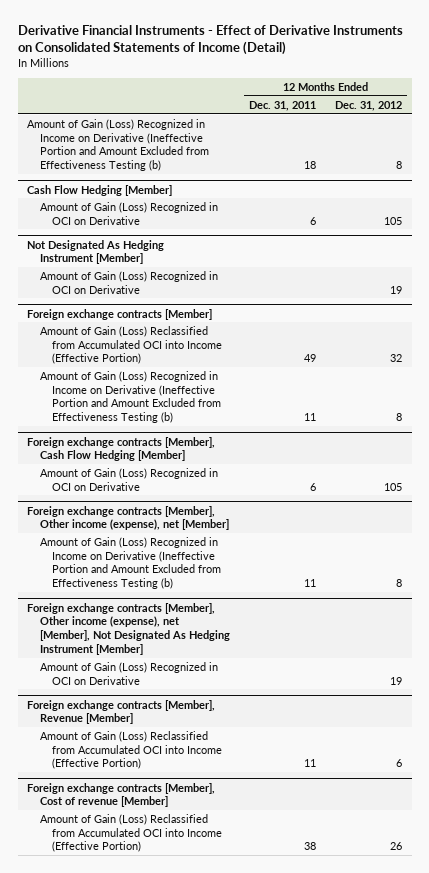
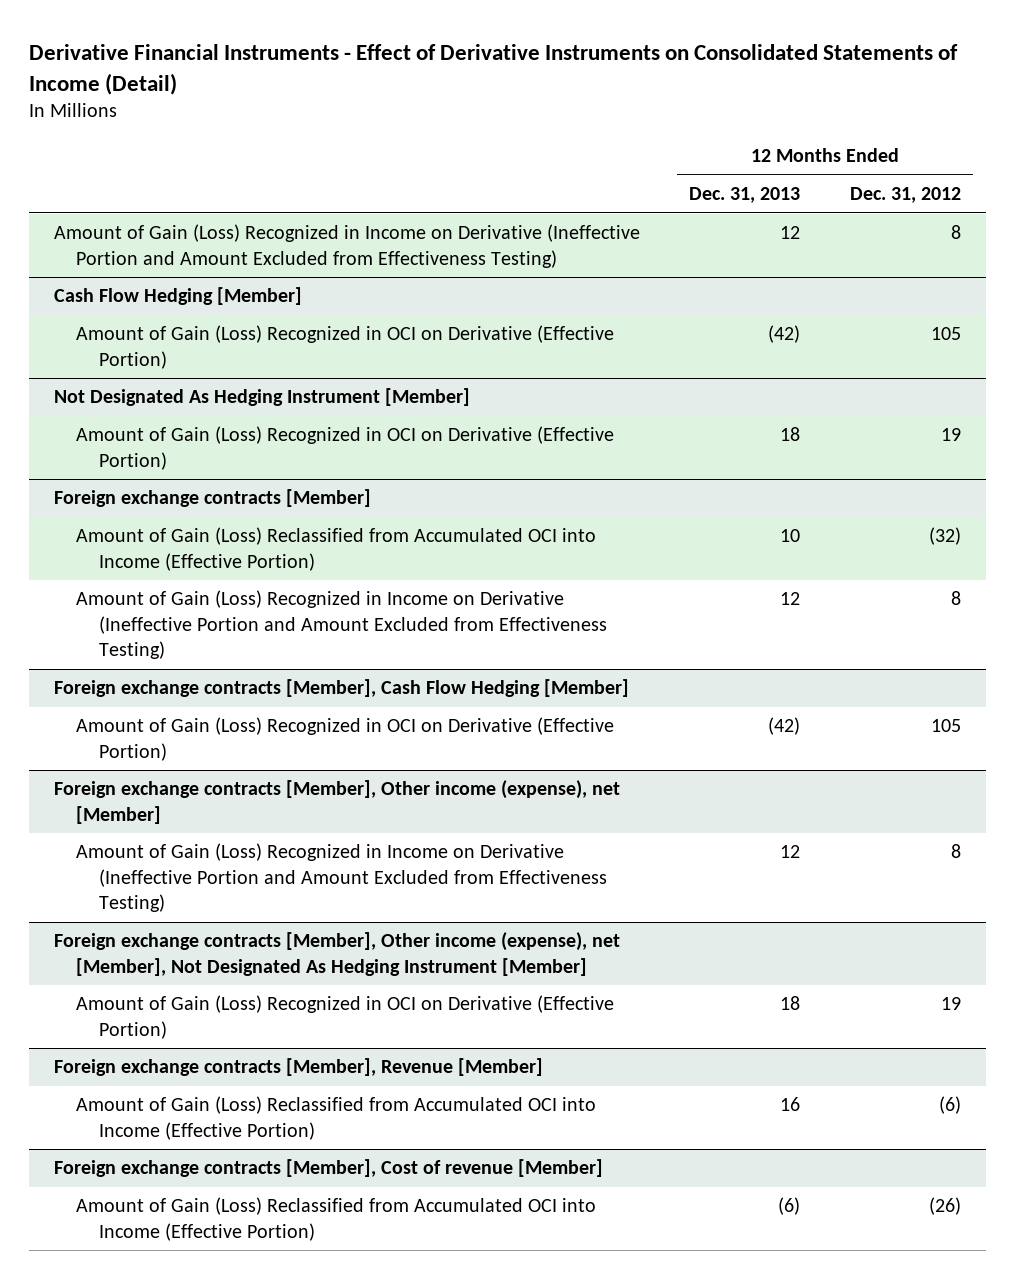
[248,100,316,111] Dec. 31, 2011 -> none
none -> [689,187,801,204] Dec. 31, 2013
[27,118,209,172] Amount of Gain (Loss) Recognized in Income on Derivative (Ineffective Portion and Amount Excluded from Effectiveness Testing (b) -> [53,224,640,268] Amount of Gain (Loss) Recognized in Income on Derivative (Ineffective Portion and Amount Excluded from Effectiveness Testing)
[39,201,218,225] Amount of Gain (Loss) Recognized in OCI on Derivative -> [76,325,615,369] Amount of Gain (Loss) Recognized in OCI on Derivative (Effective Portion)
[39,270,218,294] Amount of Gain (Loss) Recognized in OCI on Derivative -> [76,426,615,470] Amount of Gain (Loss) Recognized in OCI on Derivative (Effective Portion)
[390,354,403,363] 32 -> [928,527,961,546] (32)
[39,370,222,424] Amount of Gain (Loss) Recognized in Income on Derivative (Ineffective Portion and Amount Excluded from Effectiveness Testing (b) -> [76,590,607,660] Amount of Gain (Loss) Recognized in Income on Derivative (Ineffective Portion and Amount Excluded from Effectiveness Testing)
[39,467,218,491] Amount of Gain (Loss) Recognized in OCI on Derivative -> [76,717,615,761] Amount of Gain (Loss) Recognized in OCI on Derivative (Effective Portion)
[39,536,222,590] Amount of Gain (Loss) Recognized in Income on Derivative (Ineffective Portion and Amount Excluded from Effectiveness Testing (b) -> [76,843,607,913] Amount of Gain (Loss) Recognized in Income on Derivative (Ineffective Portion and Amount Excluded from Effectiveness Testing)
[39,661,218,685] Amount of Gain (Loss) Recognized in OCI on Derivative -> [76,995,615,1039] Amount of Gain (Loss) Recognized in OCI on Derivative (Effective Portion)
[396,759,403,768] 6 -> [938,1096,961,1115] (6)
[390,842,403,851] 26 -> [928,1197,961,1216] (26)

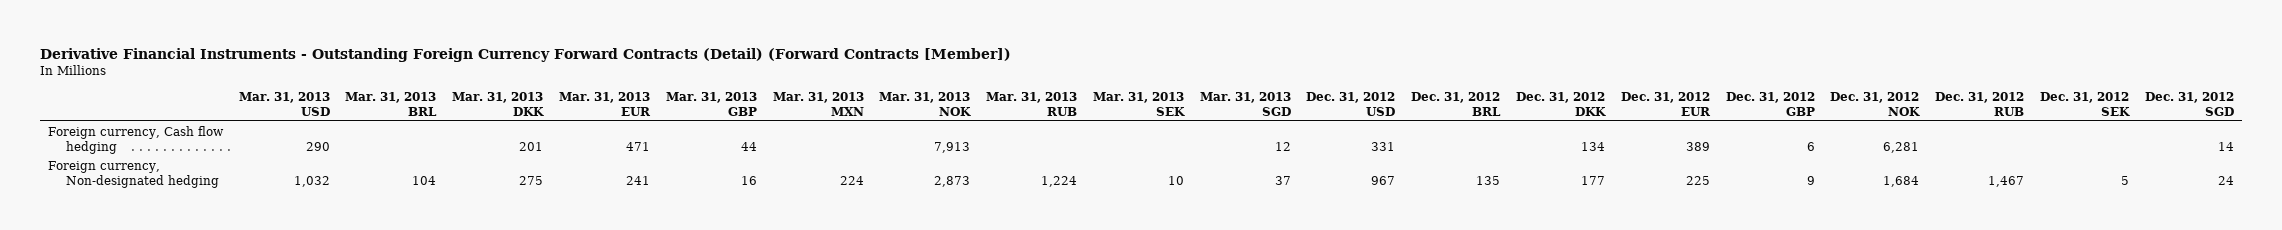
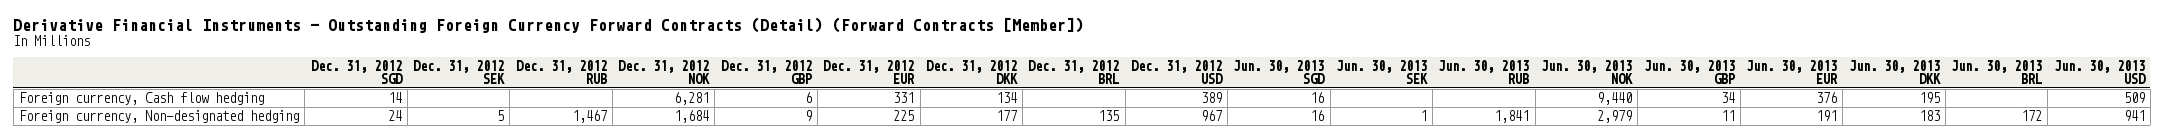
[238,92,330,116] Mar. 31, 2013 USD -> none
[345,92,438,116] Mar. 31, 2013 BRL -> none
[452,92,545,116] Mar. 31, 2013 DKK -> none
[558,92,651,116] Mar. 31, 2013 EUR -> none
[665,92,757,116] Mar. 31, 2013 GBP -> none
[772,92,864,116] Mar. 31, 2013 MXN -> none
[879,92,972,116] Mar. 31, 2013 NOK -> none
[986,92,1078,116] Mar. 31, 2013 RUB -> none
[1092,92,1185,116] Mar. 31, 2013 SEK -> none
[1199,92,1291,116] Mar. 31, 2013 SGD -> none
none -> [1233,59,1326,85] Jun. 30, 2013 SGD
none -> [1335,59,1428,85] Jun. 30, 2013 SEK
none -> [1438,59,1530,85] Jun. 30, 2013 RUB
none -> [1540,59,1633,85] Jun. 30, 2013 NOK
none -> [1643,59,1735,85] Jun. 30, 2013 GBP
none -> [1746,59,1839,85] Jun. 30, 2013 EUR
none -> [1848,59,1941,85] Jun. 30, 2013 DKK
none -> [1951,59,2043,85] Jun. 30, 2013 BRL
none -> [2053,59,2146,85] Jun. 30, 2013 USD
[1371,141,1396,151] 331 -> [1200,92,1222,104] 389
[1685,141,1710,151] 389 -> [893,92,915,104] 331

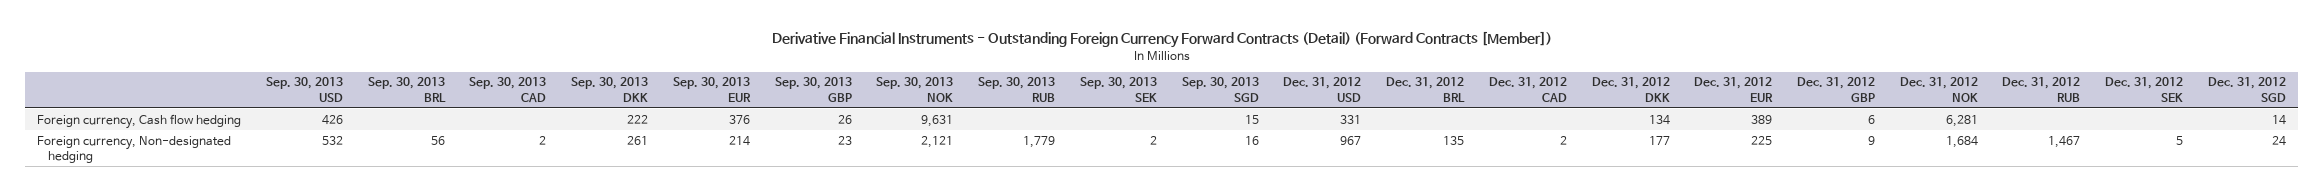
[1233,59,1326,85] Jun. 30, 2013 SGD -> none
[1335,59,1428,85] Jun. 30, 2013 SEK -> none
[1438,59,1530,85] Jun. 30, 2013 RUB -> none
[1540,59,1633,85] Jun. 30, 2013 NOK -> none
[1643,59,1735,85] Jun. 30, 2013 GBP -> none
[1746,59,1839,85] Jun. 30, 2013 EUR -> none
[1848,59,1941,85] Jun. 30, 2013 DKK -> none
[1951,59,2043,85] Jun. 30, 2013 BRL -> none
[2053,59,2146,85] Jun. 30, 2013 USD -> none
none -> [265,77,343,102] Sep. 30, 2013 USD
none -> [367,77,446,102] Sep. 30, 2013 BRL
none -> [469,77,547,103] Sep. 30, 2013 CAD
none -> [571,77,649,102] Sep. 30, 2013 DKK
none -> [672,77,751,102] Sep. 30, 2013 EUR
none -> [774,77,852,102] Sep. 30, 2013 GBP
none -> [876,77,954,102] Sep. 30, 2013 NOK
none -> [978,77,1056,102] Sep. 30, 2013 RUB
none -> [1079,77,1157,102] Sep. 30, 2013 SEK
none -> [1181,77,1259,102] Sep. 30, 2013 SGD
none -> [1488,77,1567,103] Dec. 31, 2012 CAD
[893,92,915,104] 331 -> [1751,114,1773,124] 389
[1200,92,1222,104] 389 -> [1340,114,1362,124] 331

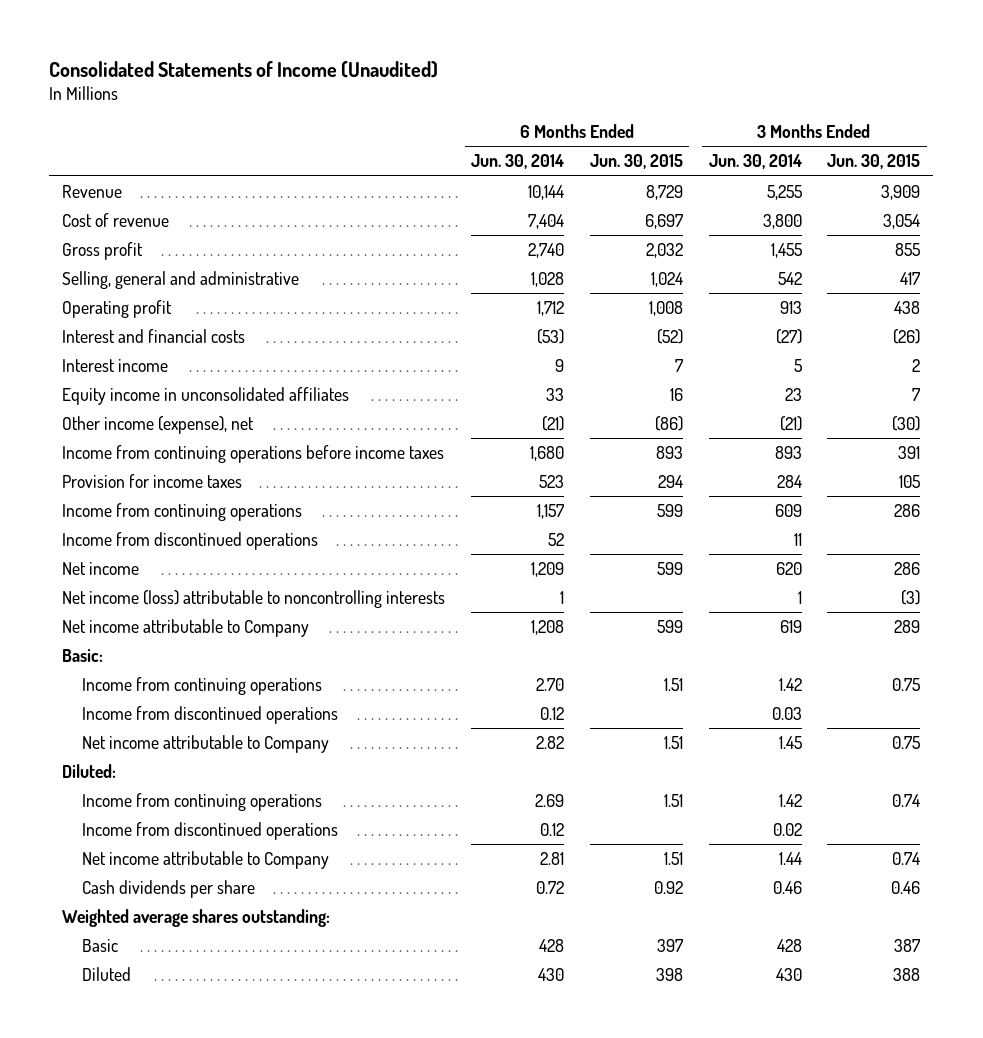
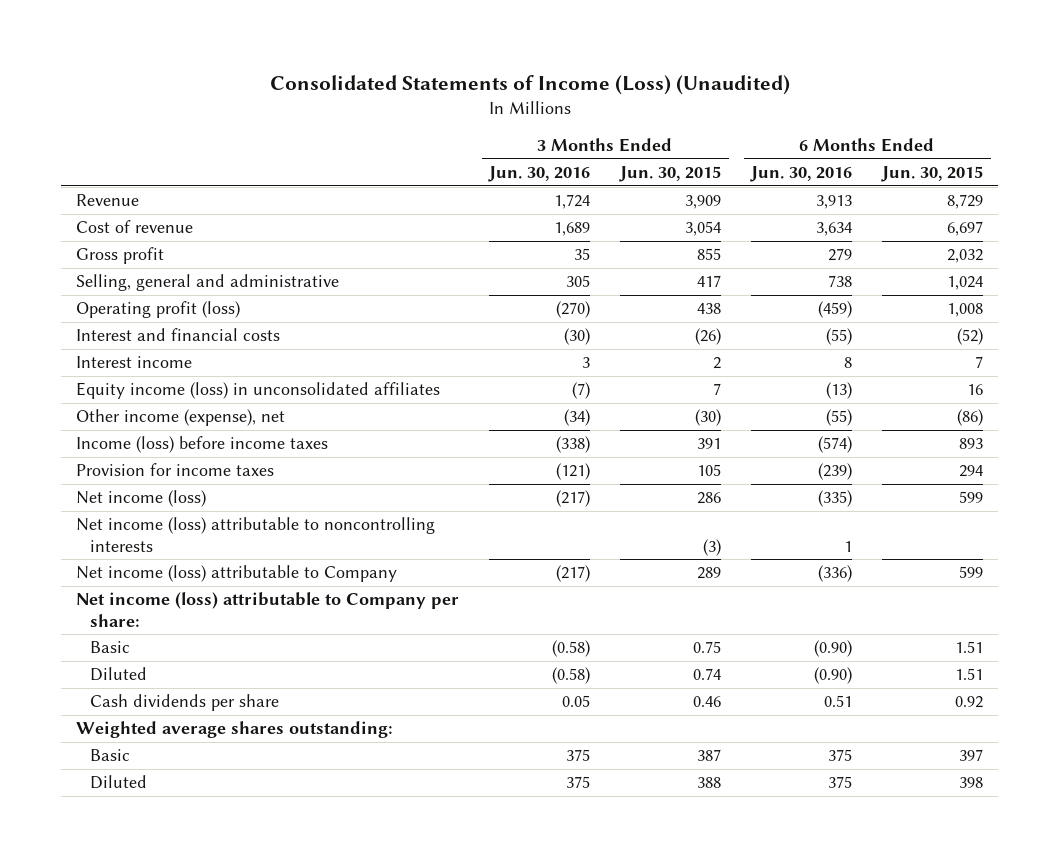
[49,60,439,78] Consolidated Statements of Income (Unaudited) -> [269,74,790,95] Consolidated Statements of Income (Loss) (Unaudited)
[471,154,565,170] Jun. 30, 2014 -> none
[708,154,802,170] Jun. 30, 2014 -> none
none -> [488,166,591,183] Jun. 30, 2016
none -> [750,166,853,183] Jun. 30, 2016
[62,299,173,318] Operating profit -> [76,301,241,319] Operating profit (loss)
[62,386,350,405] Equity income in unconsolidated affiliates -> [76,382,441,400] Equity income (loss) in unconsolidated affiliates
[62,444,445,463] Income from continuing operations before income taxes -> [76,436,329,454] Income (loss) before income taxes
[62,502,303,521] Income from continuing operations -> none
[62,531,319,550] Income from discontinued operations -> none
[62,561,140,575] Net income -> [76,490,207,508] Net income (loss)
[62,648,104,662] Basic: -> none
[81,676,322,695] Income from continuing operations -> none
[81,705,338,724] Income from discontinued operations -> none
[62,763,117,778] Diluted: -> none
[81,792,322,811] Income from continuing operations -> none
[81,821,338,840] Income from discontinued operations -> none
[62,618,310,637] Net income attributable to Company -> [76,565,398,583] Net income (loss) attributable to Company
none -> [76,592,460,627] Net income (loss) attributable to Company per share:
[81,734,329,753] Net income attributable to Company -> [90,641,131,654] Basic
[81,850,329,869] Net income attributable to Company -> [90,667,148,682] Diluted

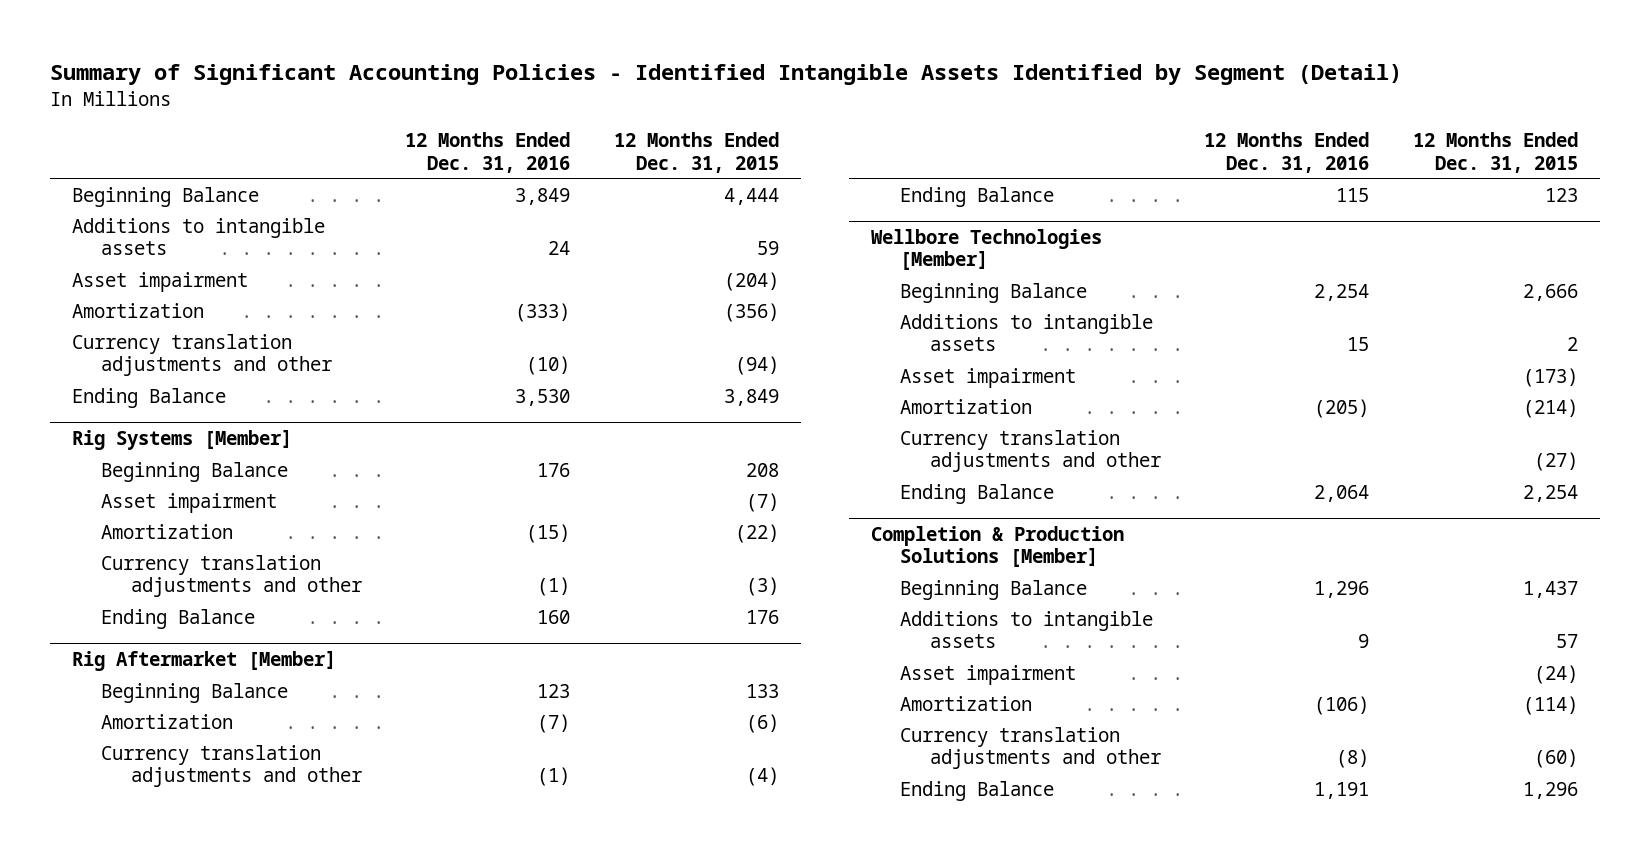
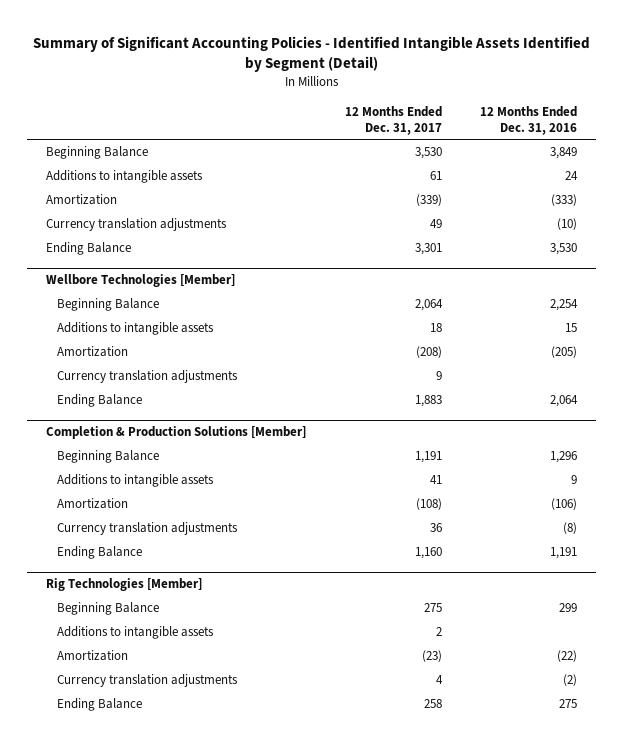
[614,132,780,173] 12 Months Ended Dec. 31, 2015 -> none
none -> [344,105,442,135] 12 Months Ended Dec. 31, 2017
[71,271,248,292] Asset impairment -> none
[71,333,333,376] Currency translation adjustments and other -> [46,218,228,232] Currency translation adjustments
[71,429,292,450] Rig Systems [Member] -> none
[101,461,289,482] Beginning Balance -> none
[101,492,278,513] Asset impairment -> none
[101,523,234,539] Amortization -> none
[101,554,362,597] Currency translation adjustments and other -> none
[101,608,256,629] Ending Balance -> none
[71,650,336,671] Rig Aftermarket [Member] -> none
[101,682,289,703] Beginning Balance -> none
[101,713,234,729] Amortization -> none
[101,744,362,787] Currency translation adjustments and other -> none
[900,186,1055,207] Ending Balance -> none
[900,367,1077,388] Asset impairment -> none
[900,429,1161,472] Currency translation adjustments and other -> [57,370,239,384] Currency translation adjustments
[900,664,1077,685] Asset impairment -> none
[900,726,1161,769] Currency translation adjustments and other -> [57,522,239,536] Currency translation adjustments
none -> [46,578,203,592] Rig Technologies [Member]
none -> [57,602,160,616] Beginning Balance
none -> [57,626,215,640] Additions to intangible assets
none -> [57,650,129,662] Amortization
none -> [57,674,239,688] Currency translation adjustments
none -> [57,698,143,712] Ending Balance

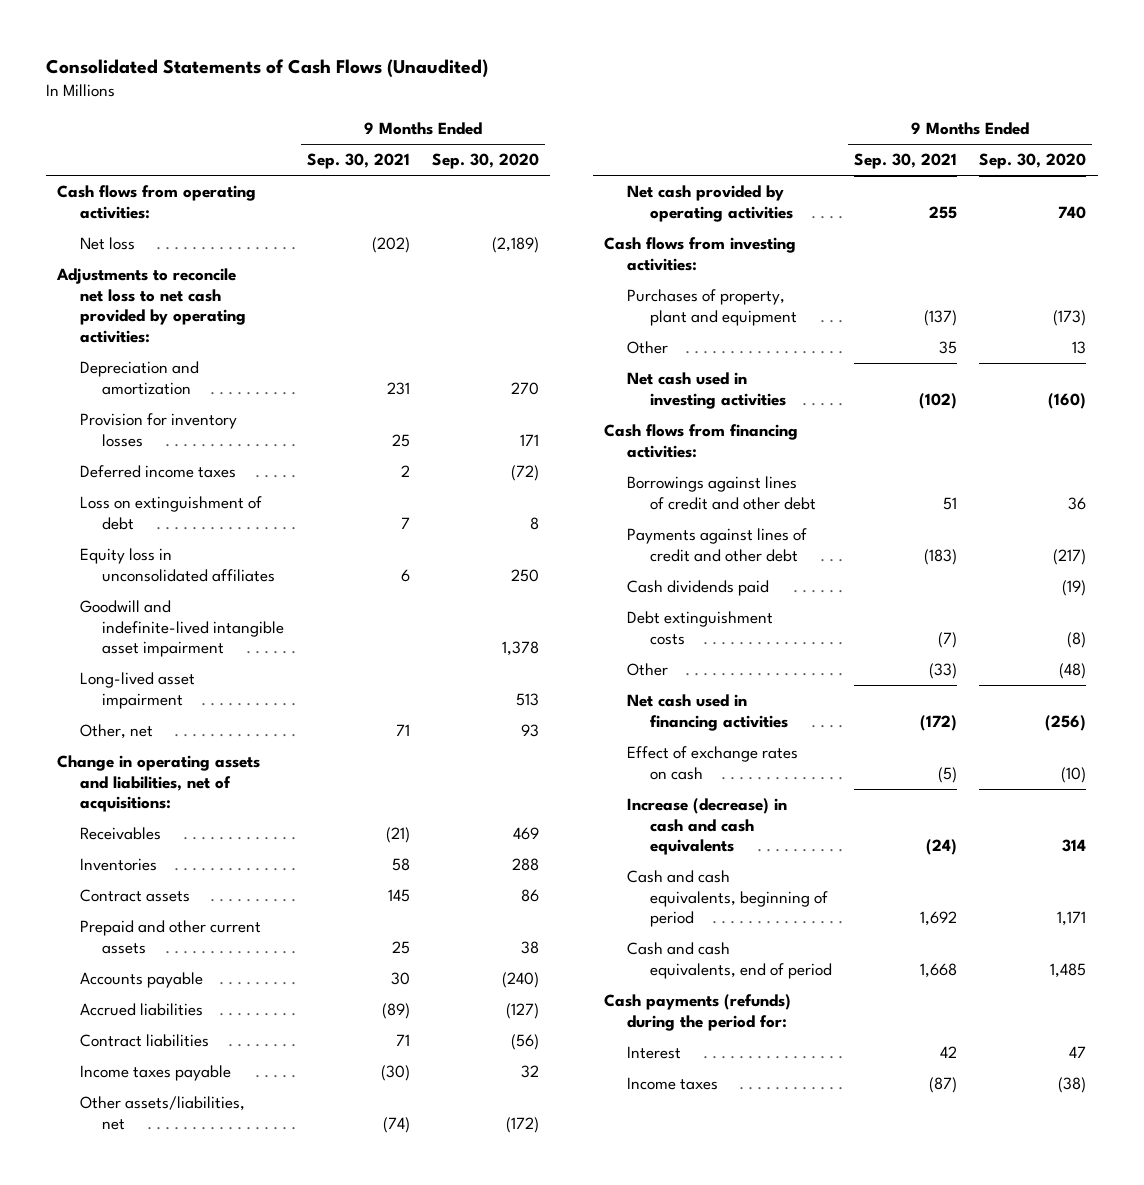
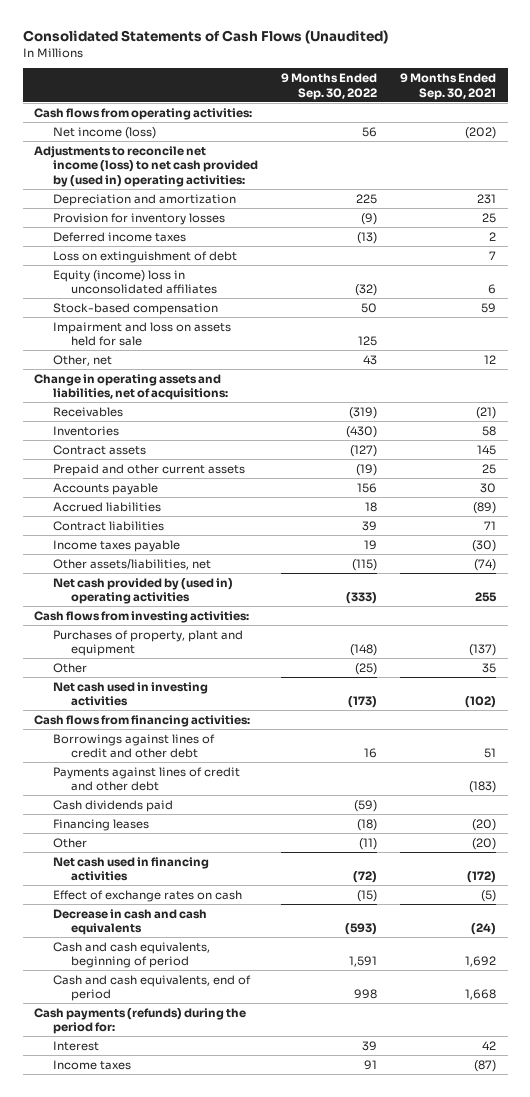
[432,153,540,170] Sep. 30, 2020 -> none
none -> [280,73,377,100] 9 Months Ended Sep. 30, 2022
[79,237,135,251] Net loss -> [52,126,156,139] Net income (loss)
[56,268,246,343] Adjustments to reconcile net loss to net cash provided by operating activities: -> [34,145,258,187] Adjustments to reconcile net income (loss) to net cash provided by (used in) operating activities:
[79,600,285,658] Goodwill and indefinite-lived intangible asset impairment -> none
[79,672,195,709] Long-lived asset impairment -> none
[79,548,276,582] Equity loss in unconsolidated affiliates -> [52,269,218,295] Equity (income) loss in unconsolidated affiliates
none -> [52,302,218,315] Stock-based compensation
none -> [52,321,231,347] Impairment and loss on assets held for sale
[395,724,410,737] 71 -> [483,354,496,364] 12
[627,185,793,222] Net cash provided by operating activities -> [52,577,233,605] Net cash provided by (used in) operating activities
[627,611,774,645] Debt extinguishment costs -> none
none -> [52,818,149,831] Financing leases
[928,663,957,680] (33) -> [471,837,496,850] (20)
[627,798,788,856] Increase (decrease) in cash and cash equivalents -> [52,908,207,936] Decrease in cash and cash equivalents

